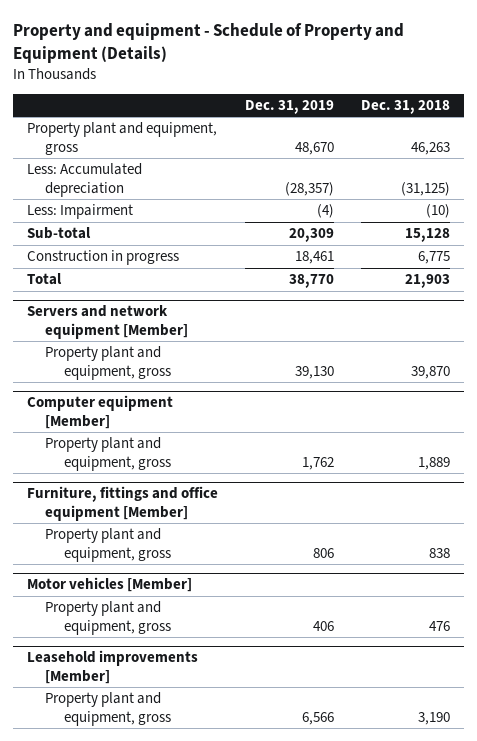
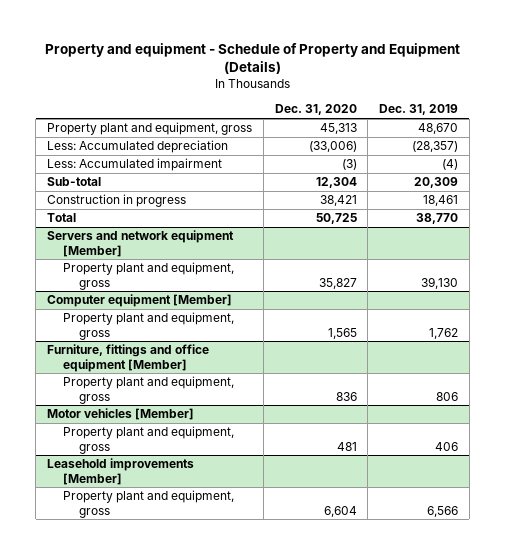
[361,99,451,114] Dec. 31, 2018 -> none
none -> [274,104,357,116] Dec. 31, 2020
[26,204,133,220] Less: Impairment -> [47,158,223,172] Less: Accumulated impairment

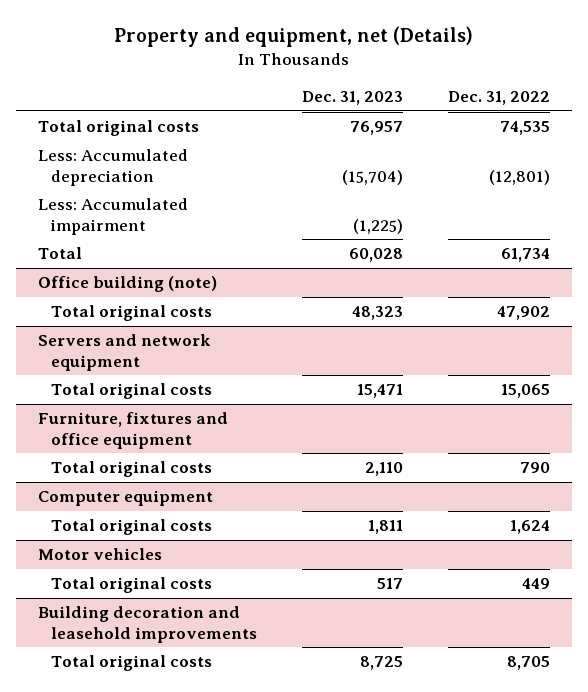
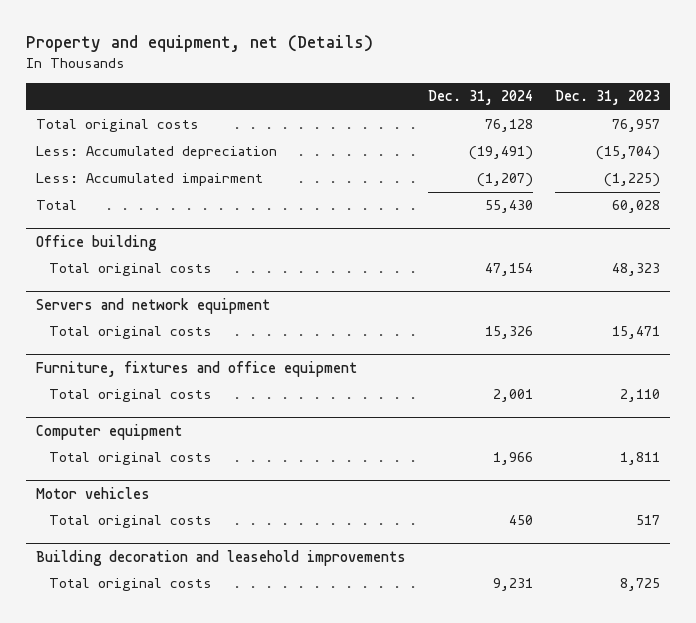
[447,91,550,106] Dec. 31, 2022 -> none
none -> [427,90,533,106] Dec. 31, 2024
[37,276,217,293] Office building (note) -> [36,234,158,251] Office building

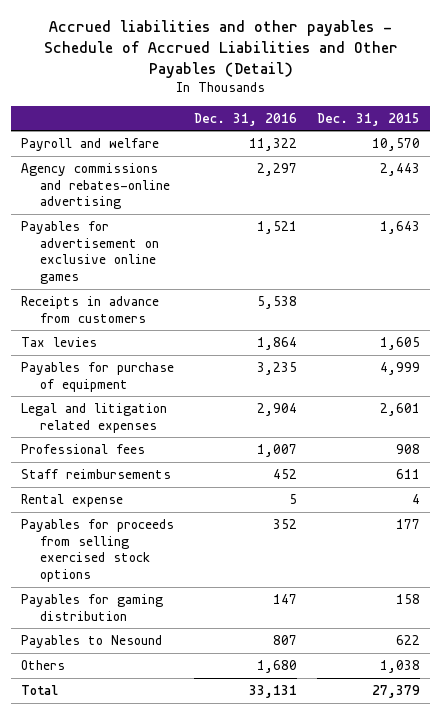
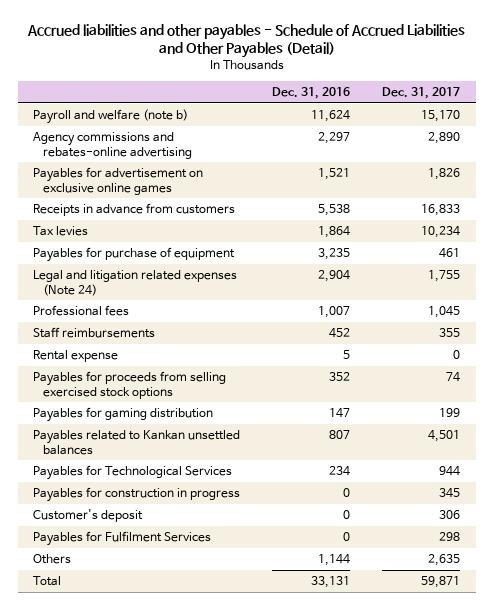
[317,112,421,126] Dec. 31, 2015 -> none
none -> [382,86,461,99] Dec. 31, 2017
[20,138,159,152] Payroll and welfare -> [33,109,189,125] Payroll and welfare (note b)
[249,138,298,152] 11,322 -> [311,110,351,123] 11,624
[20,403,167,433] Legal and litigation related expenses -> [33,270,238,296] Legal and litigation related expenses (Note 24)
[20,635,162,649] Payables to Nesound -> [33,430,241,455] Payables related to Kankan unsettled balances
none -> [33,465,233,481] Payables for Technological Services
none -> [33,487,241,503] Payables for construction in progress
none -> [33,509,144,523] Customer's deposit
none -> [33,531,212,547] Payables for Fulfilment Services
[257,660,298,674] 1,680 -> [318,554,351,567] 1,144

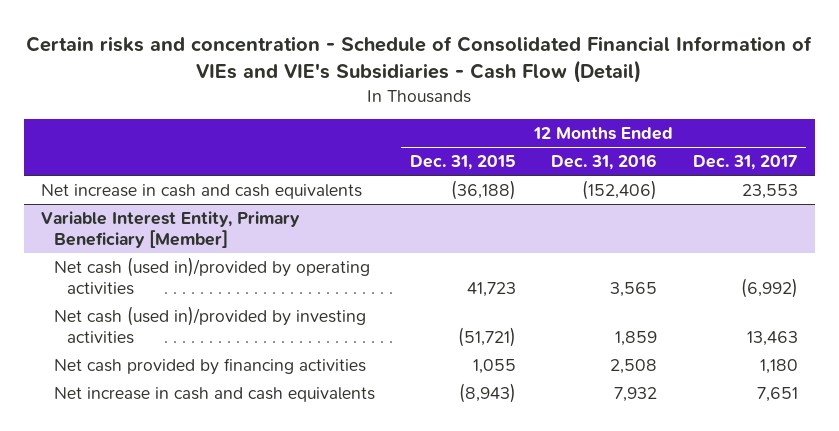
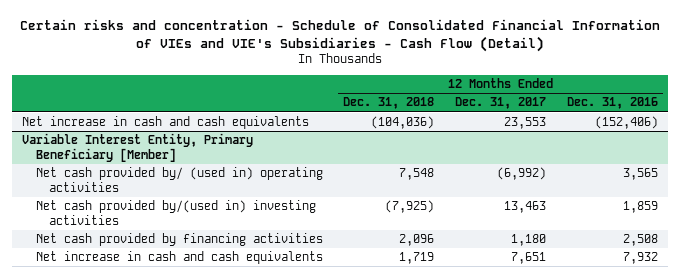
[410,155,517,171] Dec. 31, 2015 -> none
none -> [343,97,435,110] Dec. 31, 2018
[53,256,370,295] Net cash (used in)/provided by operating activities -> [35,167,323,193] Net cash provided by/ (used in) operating activities
[53,305,366,344] Net cash (used in)/provided by investing activities -> [35,200,316,226] Net cash provided by/(used in) investing activities

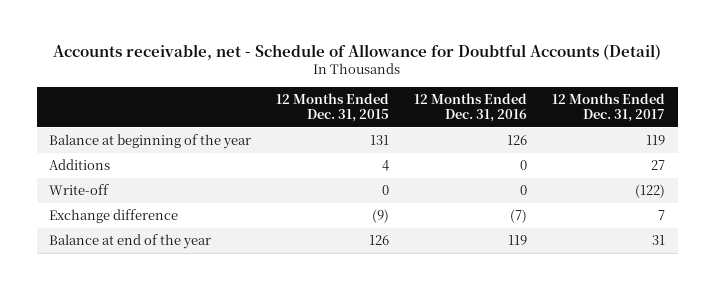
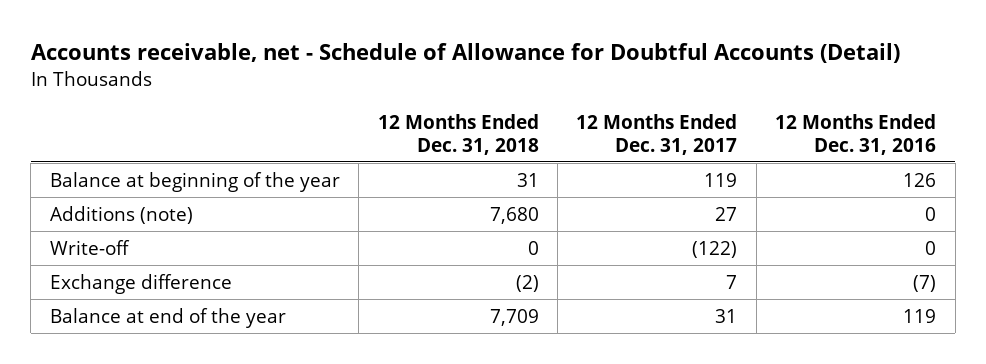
[276,93,390,122] 12 Months Ended Dec. 31, 2015 -> none
none -> [377,114,539,155] 12 Months Ended Dec. 31, 2018
[49,159,111,171] Additions -> [49,205,193,224] Additions (note)

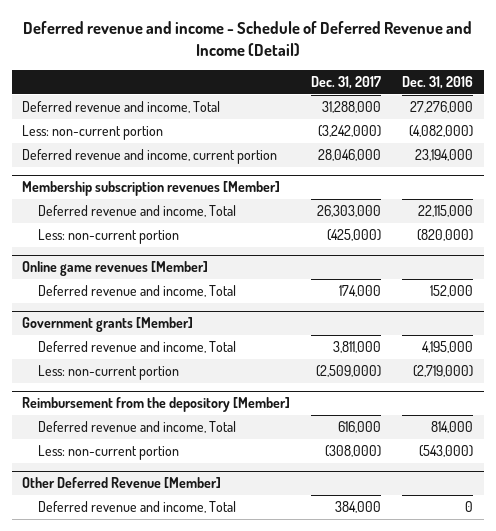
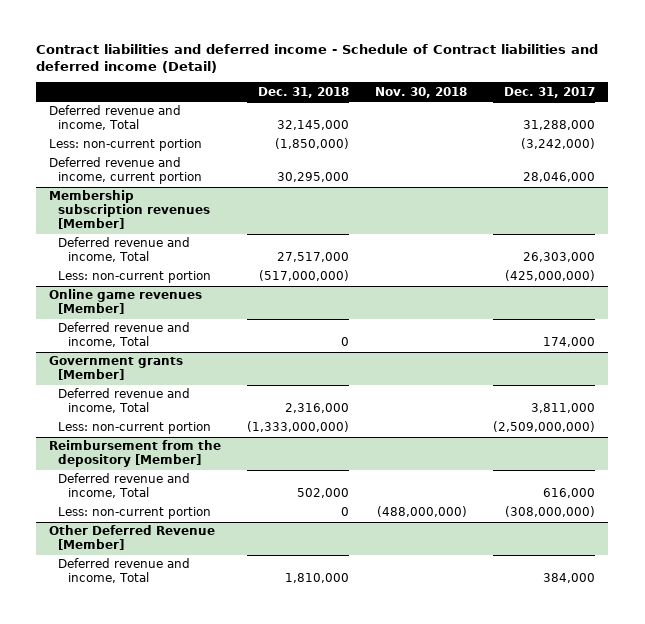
[22,20,472,56] Deferred revenue and income - Schedule of Deferred Revenue and Income (Detail) -> [36,43,599,74] Contract liabilities and deferred income - Schedule of Contract liabilities and deferred income (Detail)
[402,75,474,89] Dec. 31, 2016 -> none
none -> [258,86,350,98] Dec. 31, 2018
none -> [375,86,468,98] Nov. 30, 2018
[327,228,382,241] (425,000) -> [505,270,596,282] (425,000,000)
[316,364,382,377] (2,509,000) -> [493,421,596,433] (2,509,000,000)
[325,444,382,457] (308,000) -> [505,506,596,518] (308,000,000)

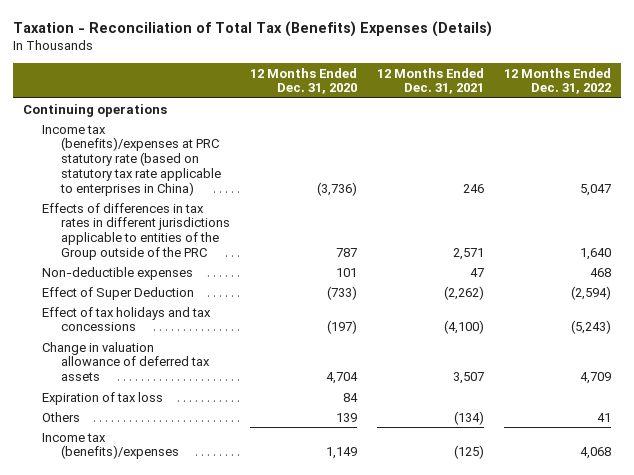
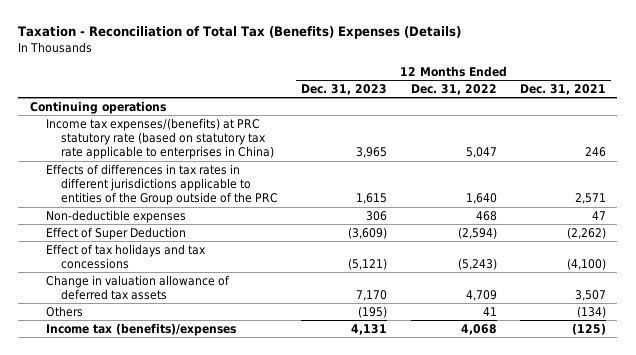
[250,67,358,95] 12 Months Ended Dec. 31, 2020 -> none
none -> [301,83,388,95] Dec. 31, 2023
[42,124,222,196] Income tax (benefits)/expenses at PRC statutory rate (based on statutory tax rate applicable to enterprises in China) -> [45,117,275,160] Income tax expenses/(benefits) at PRC statutory rate (based on statutory tax rate applicable to enterprises in China)
[42,391,164,405] Expiration of tax loss -> none

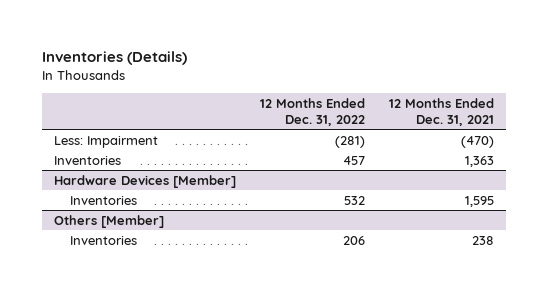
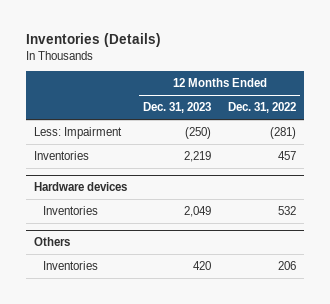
[388,97,494,126] 12 Months Ended Dec. 31, 2021 -> none
none -> [143,102,212,114] Dec. 31, 2023
[54,174,237,188] Hardware Devices [Member] -> [34,182,128,192] Hardware devices
[54,214,165,228] Others [Member] -> [34,237,71,247] Others

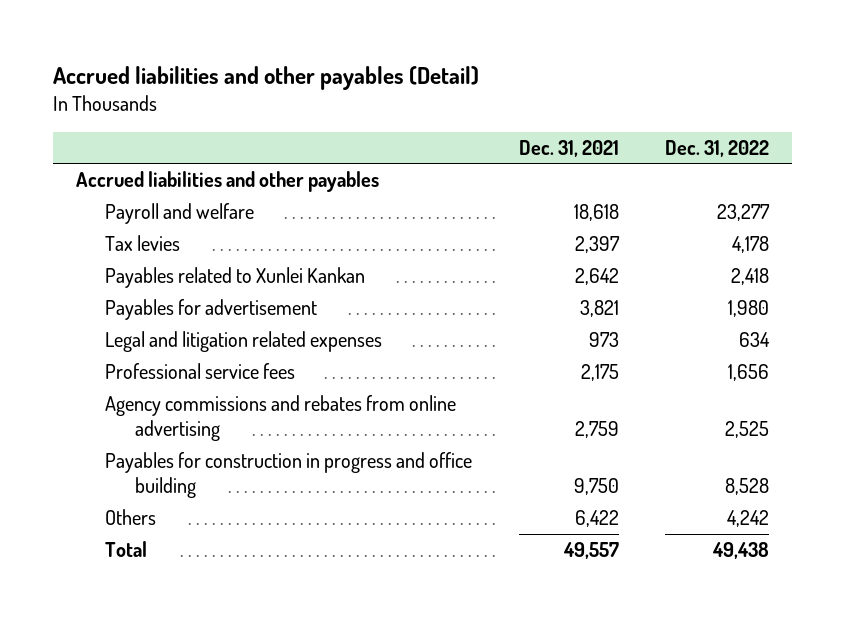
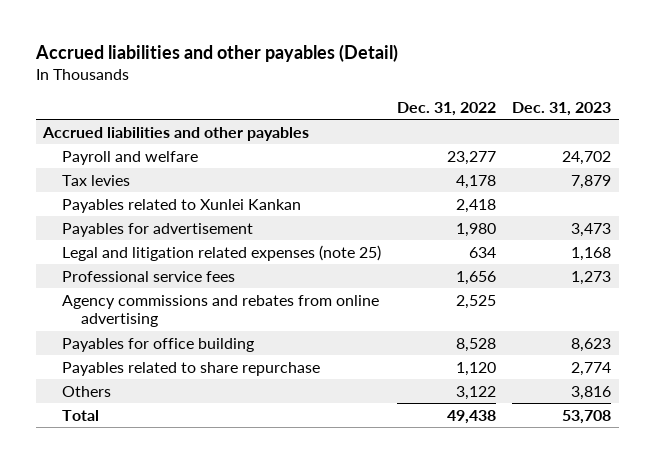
[518,139,619,157] Dec. 31, 2021 -> none
none -> [511,101,611,116] Dec. 31, 2023
[105,331,383,353] Legal and litigation related expenses -> [62,244,382,261] Legal and litigation related expenses (note 25)
[105,452,473,499] Payables for construction in progress and office building -> [62,337,255,352] Payables for office building
none -> [62,361,321,376] Payables related to share repurchase
[726,510,769,528] 4,242 -> [455,385,496,400] 3,122

